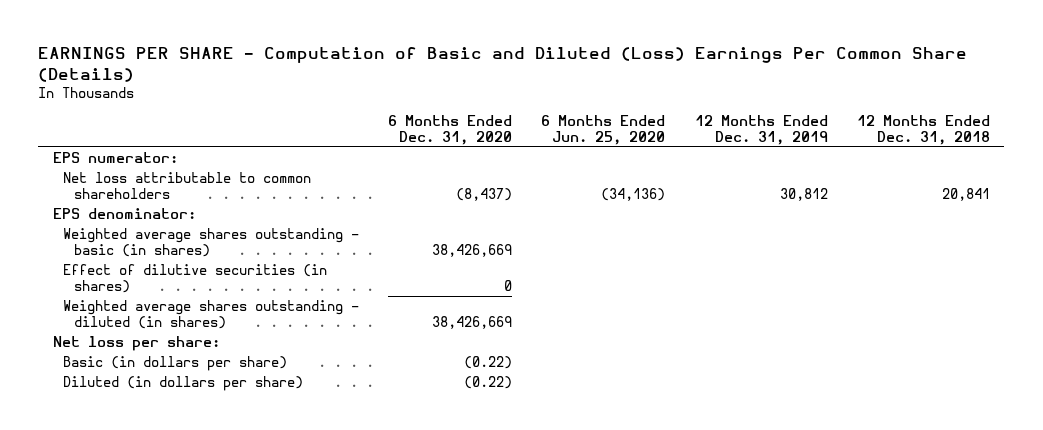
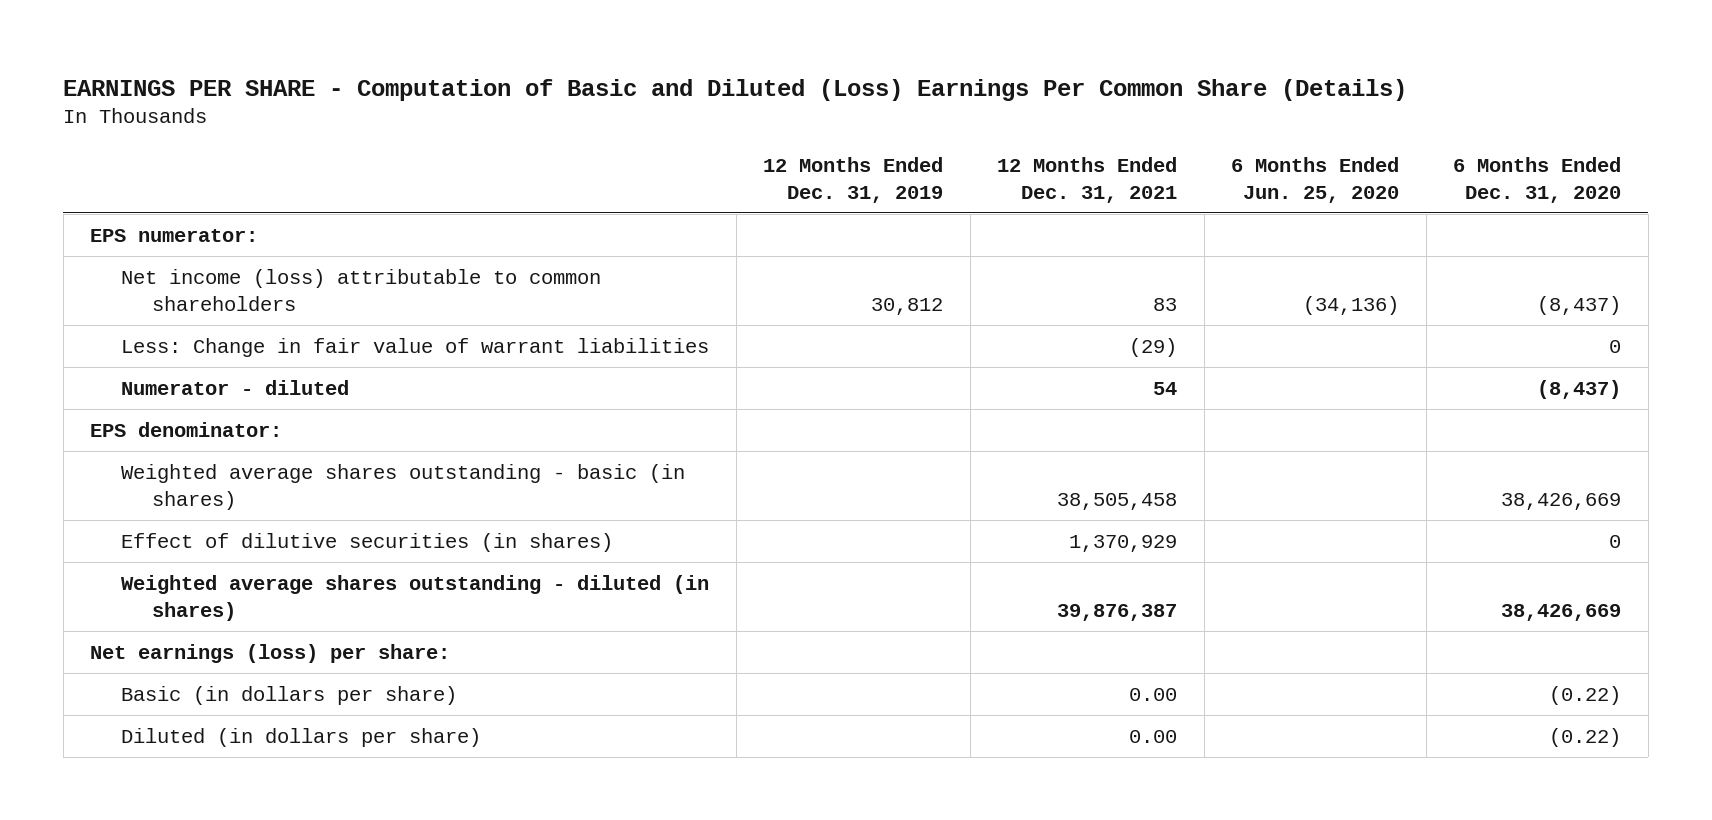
[856,115,990,145] 12 Months Ended Dec. 31, 2018 -> none
none -> [997,156,1178,203] 12 Months Ended Dec. 31, 2021
[63,172,312,199] Net loss attributable to common shareholders -> [121,268,602,311] Net income (loss) attributable to common shareholders
none -> [121,337,710,357] Less: Change in fair value of warrant liabilities
none -> [121,379,350,395] Numerator - diluted
[52,336,220,352] Net loss per share: -> [90,643,451,663] Net earnings (loss) per share:

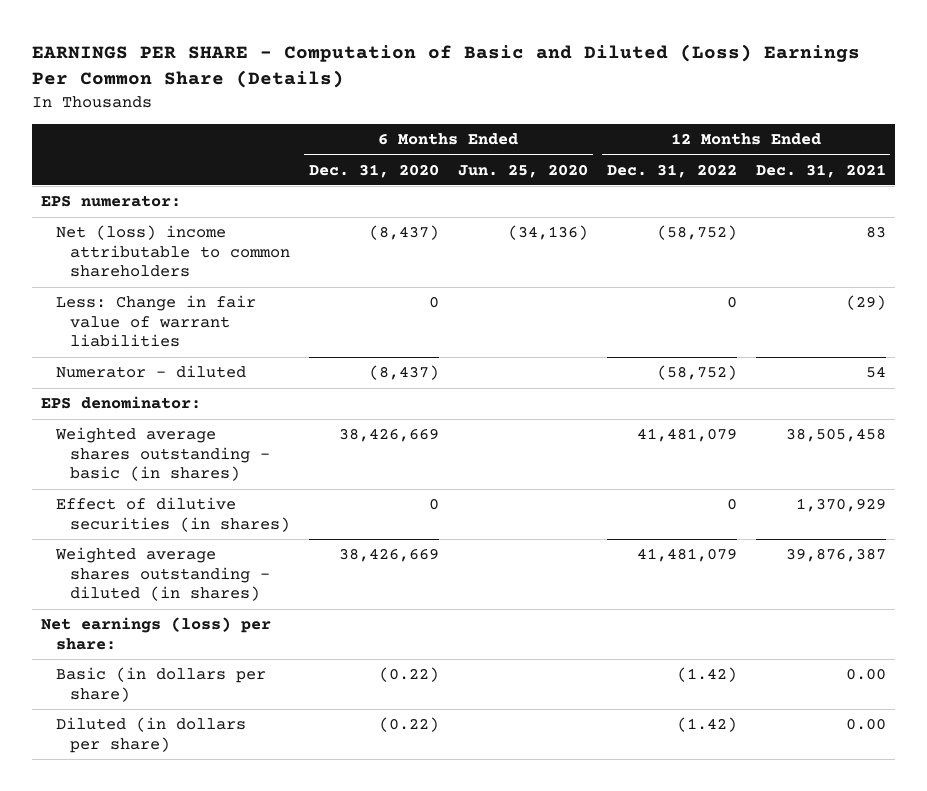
[763,156,944,203] 12 Months Ended Dec. 31, 2019 -> none
none -> [606,163,737,178] Dec. 31, 2022
[121,268,602,311] Net income (loss) attributable to common shareholders -> [55,225,291,278] Net (loss) income attributable to common shareholders

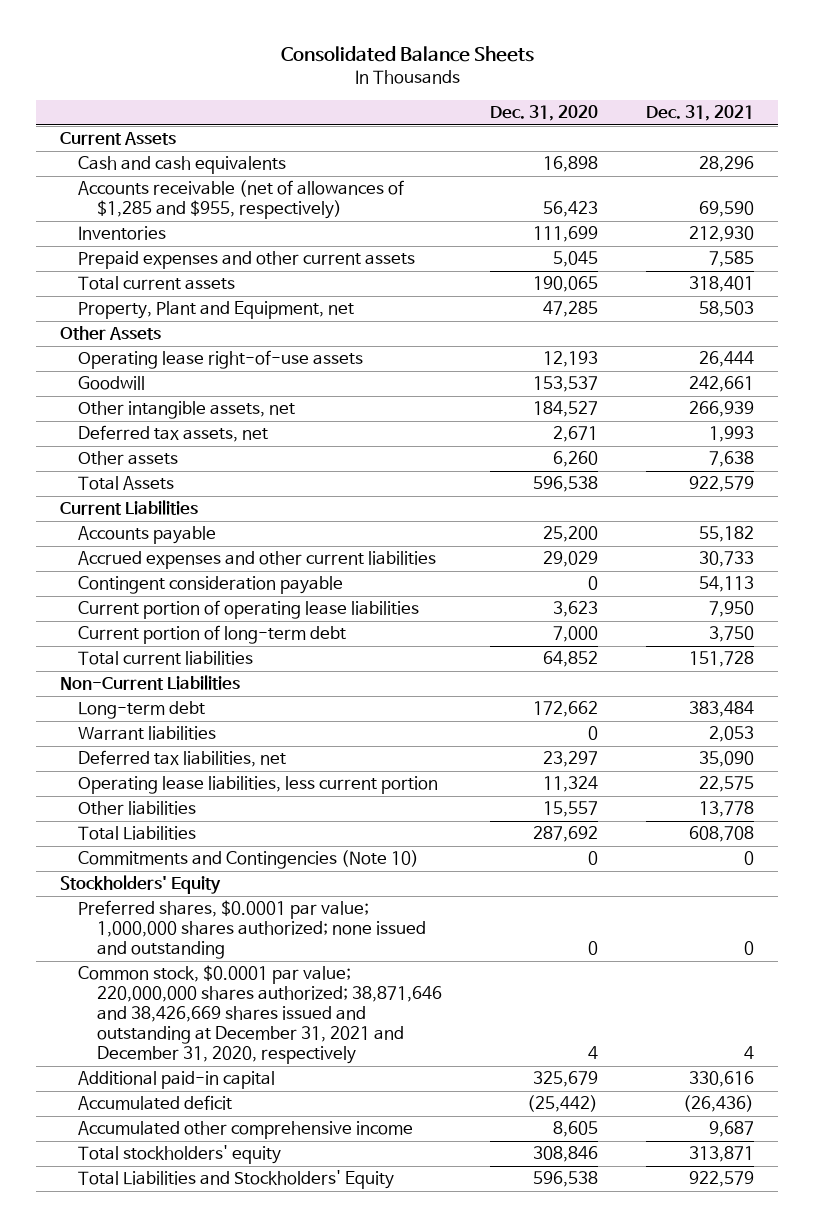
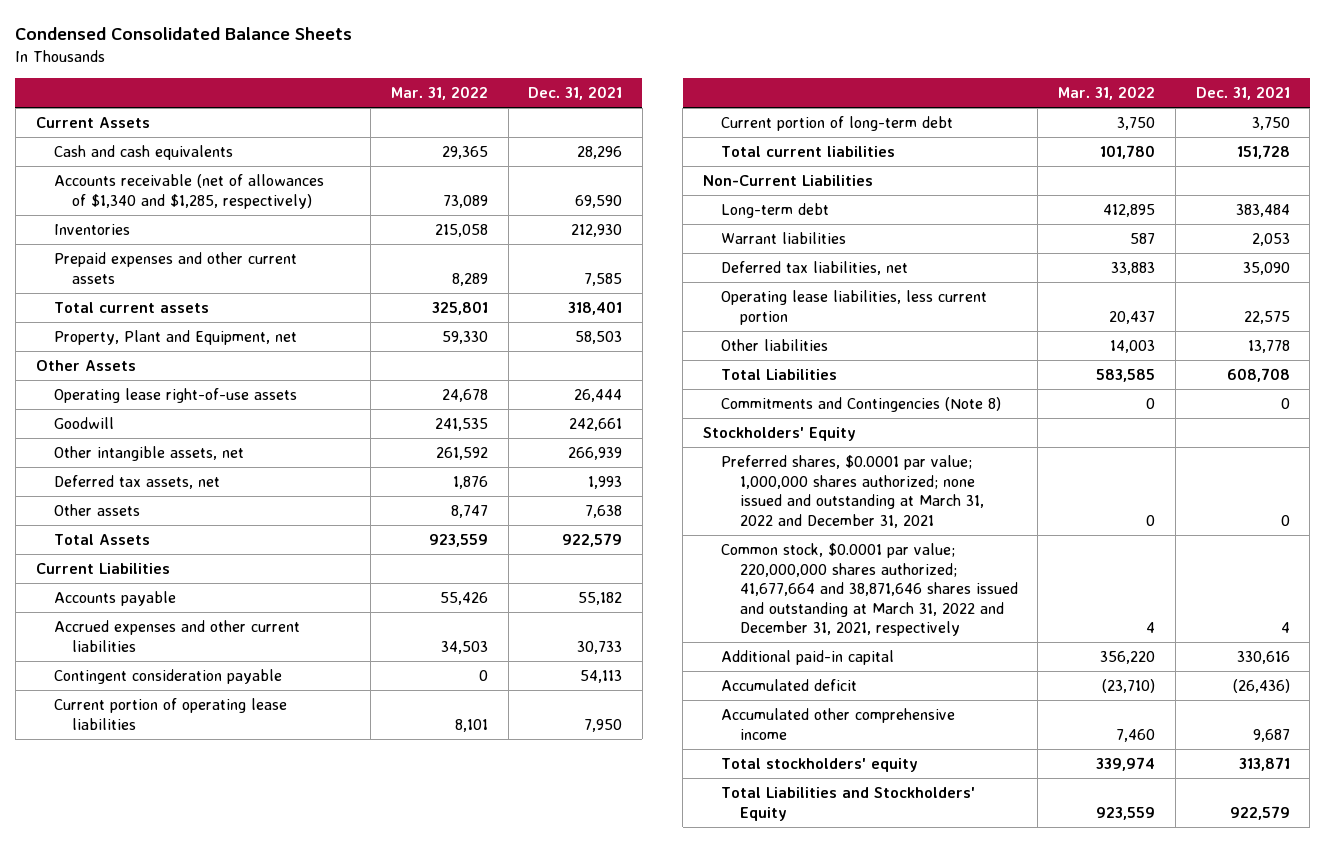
[280,46,534,63] Consolidated Balance Sheets -> [15,27,353,41] Condensed Consolidated Balance Sheets
[489,105,598,122] Dec. 31, 2020 -> none
none -> [390,86,488,101] Mar. 31, 2022
[78,180,405,220] Accounts receivable (net of allowances of $1,285 and $955, respectively) -> [53,174,324,209] Accounts receivable (net of allowances of $1,340 and $1,285, respectively)
[78,850,420,870] Commitments and Contingencies (Note 10) -> [721,397,1002,413] Commitments and Contingencies (Note 8)
[78,900,427,960] Preferred shares, $0.0001 par value; 1,000,000 shares authorized; none issued and outstanding -> [721,455,984,528] Preferred shares, $0.0001 par value; 1,000,000 shares authorized; none issued and outstanding at March 31, 2022 and December 31, 2021
[78,965,443,1064] Common stock, $0.0001 par value; 220,000,000 shares authorized; 38,871,646 and 38,426,669 shares issued and outstanding at December 31, 2021 and December 31, 2020, respectively -> [721,543,1018,637] Common stock, $0.0001 par value; 220,000,000 shares authorized; 41,677,664 and 38,871,646 shares issued and outstanding at March 31, 2022 and December 31, 2021, respectively

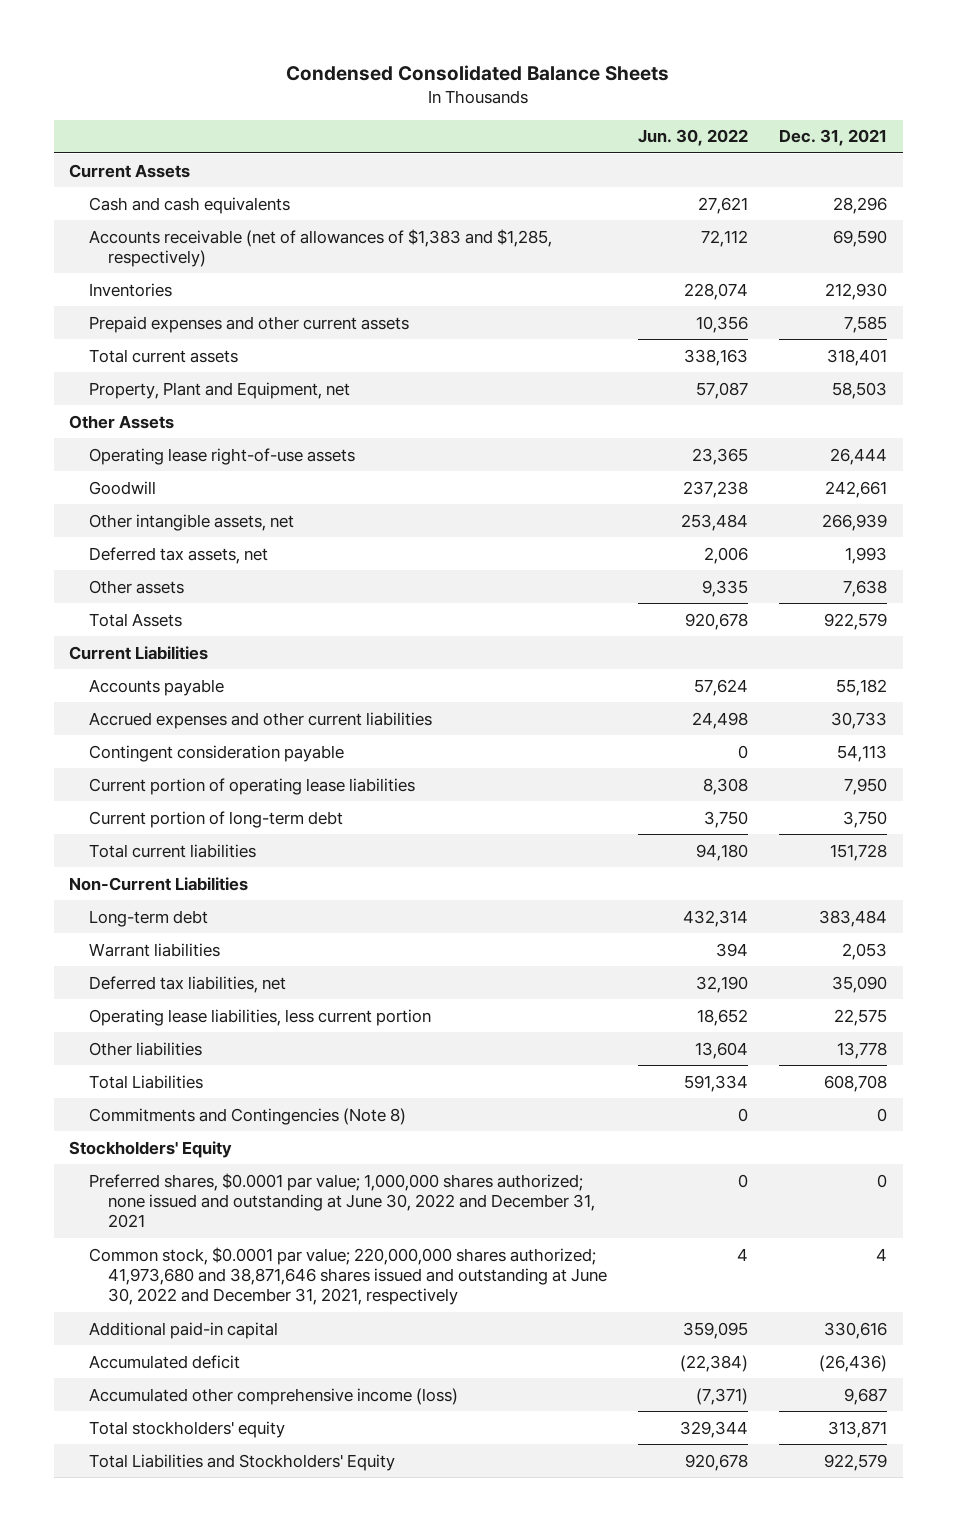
[390,86,488,101] Mar. 31, 2022 -> none
none -> [637,129,748,147] Jun. 30, 2022
[53,174,324,209] Accounts receivable (net of allowances of $1,340 and $1,285, respectively) -> [88,228,552,267] Accounts receivable (net of allowances of $1,383 and $1,285, respectively)
[721,455,984,528] Preferred shares, $0.0001 par value; 1,000,000 shares authorized; none issued and outstanding at March 31, 2022 and December 31, 2021 -> [88,1172,595,1229] Preferred shares, $0.0001 par value; 1,000,000 shares authorized; none issued and outstanding at June 30, 2022 and December 31, 2021
[721,543,1018,637] Common stock, $0.0001 par value; 220,000,000 shares authorized; 41,677,664 and 38,871,646 shares issued and outstanding at March 31, 2022 and December 31, 2021, respectively -> [88,1246,607,1306] Common stock, $0.0001 par value; 220,000,000 shares authorized; 41,973,680 and 38,871,646 shares issued and outstanding at June 30, 2022 and December 31, 2021, respectively
[721,708,956,740] Accumulated other comprehensive income -> [88,1387,458,1405] Accumulated other comprehensive income (loss)

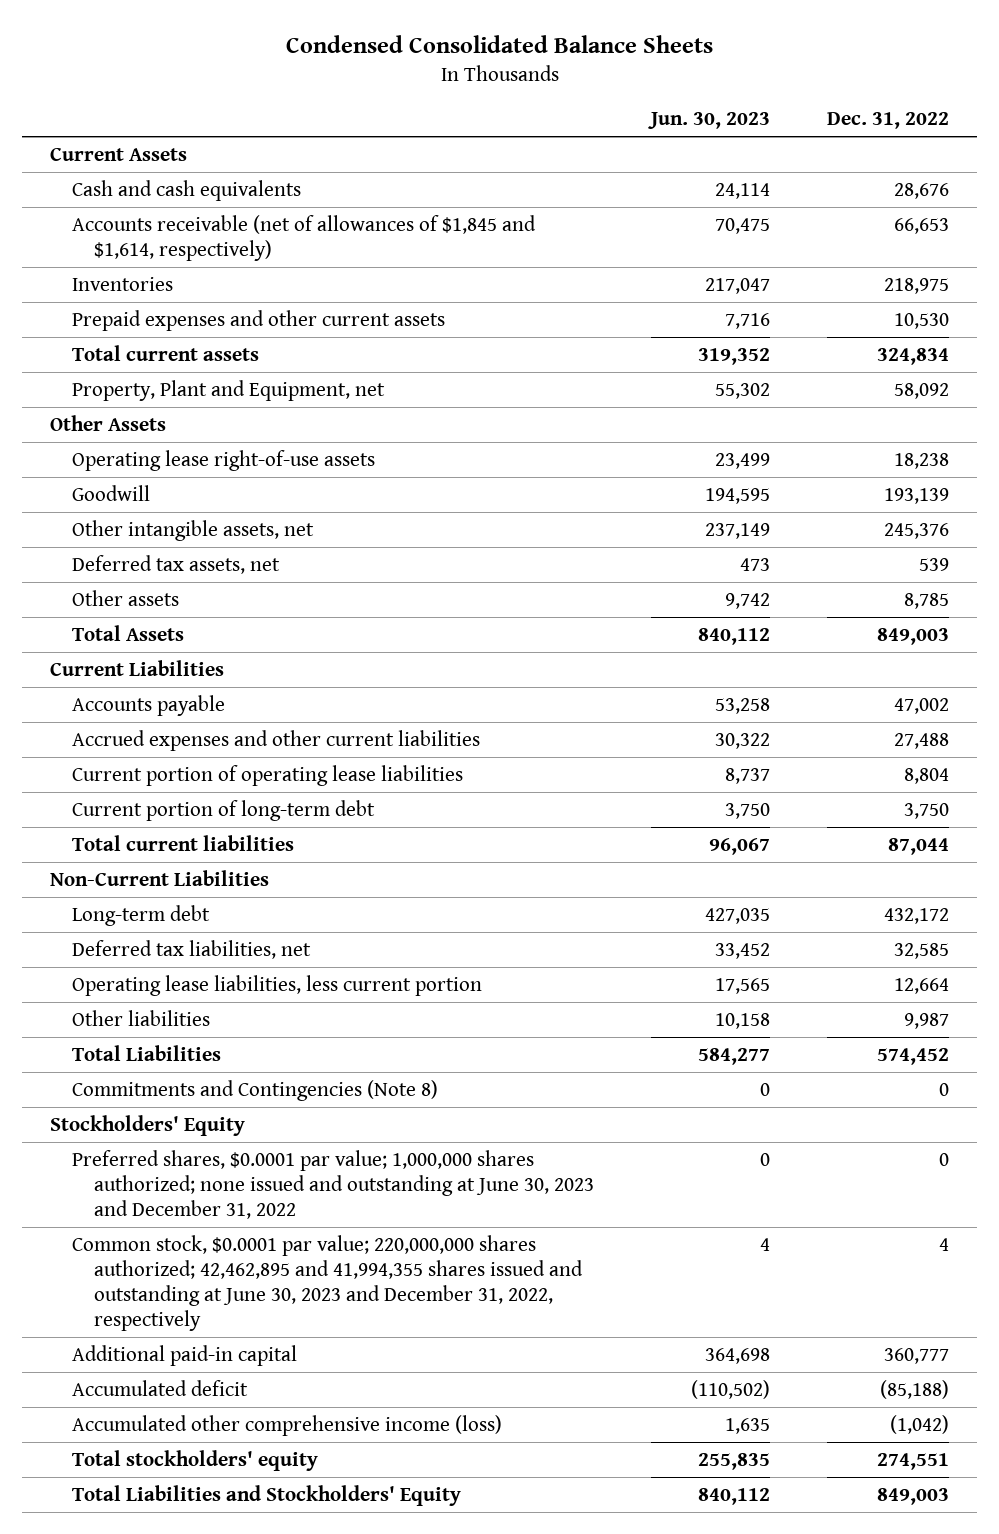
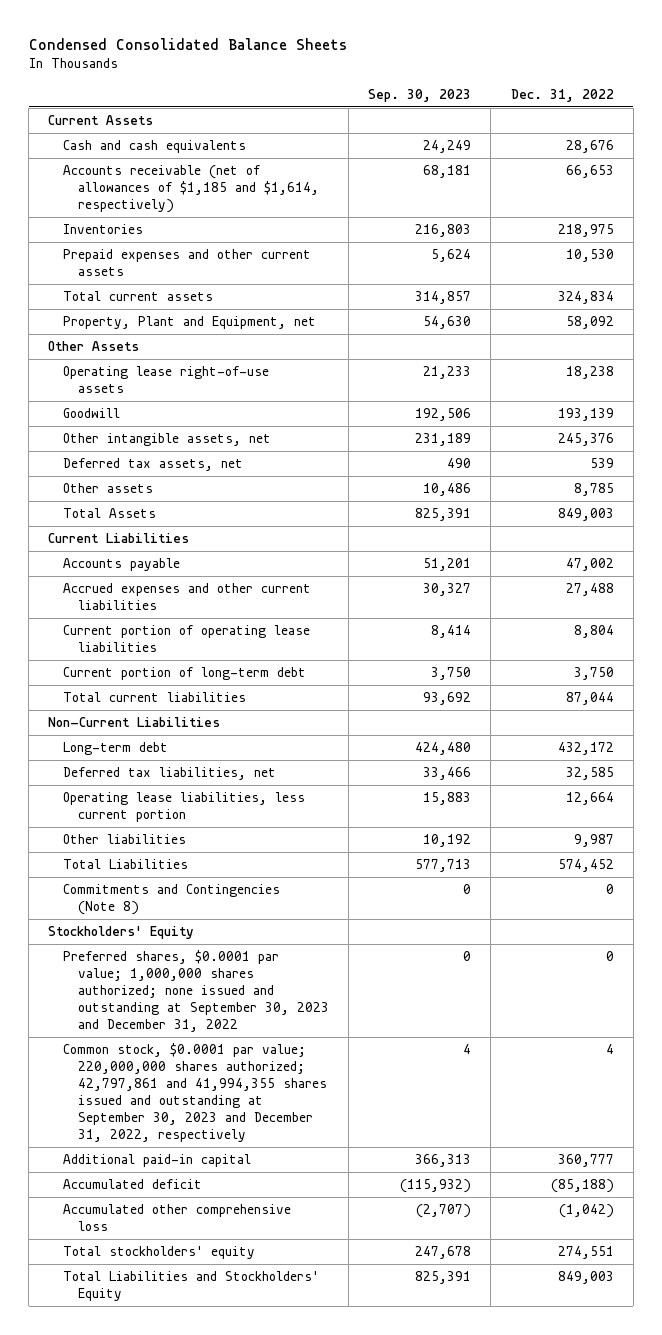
[647,112,770,130] Jun. 30, 2023 -> none
none -> [368,88,472,102] Sep. 30, 2023
[72,214,537,261] Accounts receivable (net of allowances of $1,845 and $1,614, respectively) -> [63,165,320,214] Accounts receivable (net of allowances of $1,185 and $1,614, respectively)
[72,1149,595,1219] Preferred shares, $0.0001 par value; 1,000,000 shares authorized; none issued and outstanding at June 30, 2023 and December 31, 2022 -> [63,950,330,1032] Preferred shares, $0.0001 par value; 1,000,000 shares authorized; none issued and outstanding at September 30, 2023 and December 31, 2022
[72,1234,584,1331] Common stock, $0.0001 par value; 220,000,000 shares authorized; 42,462,895 and 41,994,355 shares issued and outstanding at June 30, 2023 and December 31, 2022, respectively -> [63,1043,328,1142] Common stock, $0.0001 par value; 220,000,000 shares authorized; 42,797,861 and 41,994,355 shares issued and outstanding at September 30, 2023 and December 31, 2022, respectively
[72,1414,503,1436] Accumulated other comprehensive income (loss) -> [63,1204,292,1232] Accumulated other comprehensive loss

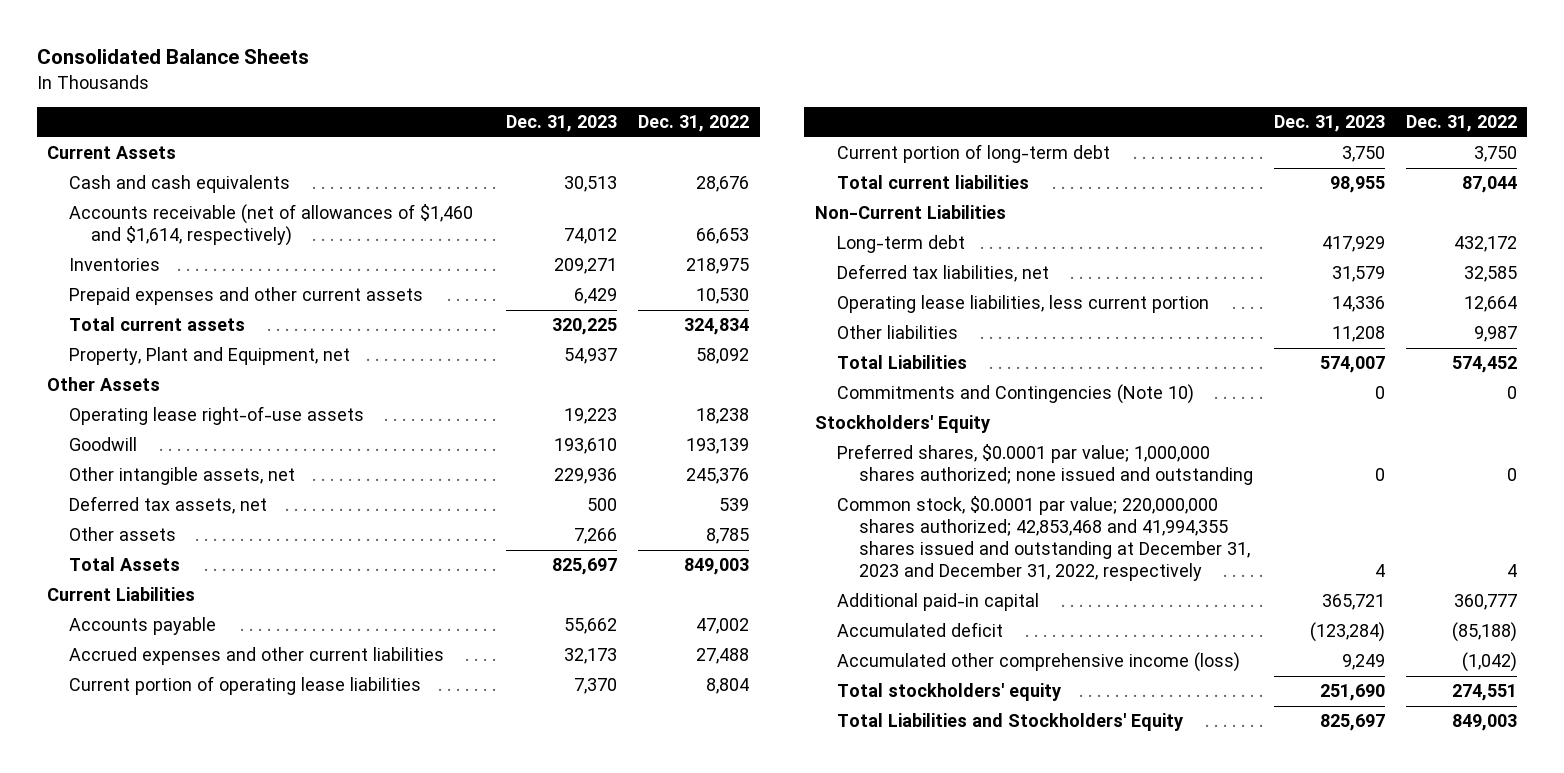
[28,37,347,50] Condensed Consolidated Balance Sheets -> [36,49,309,65] Consolidated Balance Sheets
[368,88,472,102] Sep. 30, 2023 -> none
none -> [506,114,618,132] Dec. 31, 2023
[63,165,320,214] Accounts receivable (net of allowances of $1,185 and $1,614, respectively) -> [69,204,474,247] Accounts receivable (net of allowances of $1,460 and $1,614, respectively)
[63,884,281,916] Commitments and Contingencies (Note 8) -> [836,384,1194,405] Commitments and Contingencies (Note 10)
[63,950,330,1032] Preferred shares, $0.0001 par value; 1,000,000 shares authorized; none issued and outstanding at September 30, 2023 and December 31, 2022 -> [836,444,1254,486] Preferred shares, $0.0001 par value; 1,000,000 shares authorized; none issued and outstanding
[63,1043,328,1142] Common stock, $0.0001 par value; 220,000,000 shares authorized; 42,797,861 and 41,994,355 shares issued and outstanding at September 30, 2023 and December 31, 2022, respectively -> [836,496,1251,582] Common stock, $0.0001 par value; 220,000,000 shares authorized; 42,853,468 and 41,994,355 shares issued and outstanding at December 31, 2023 and December 31, 2022, respectively
[63,1204,292,1232] Accumulated other comprehensive loss -> [836,652,1240,673] Accumulated other comprehensive income (loss)

